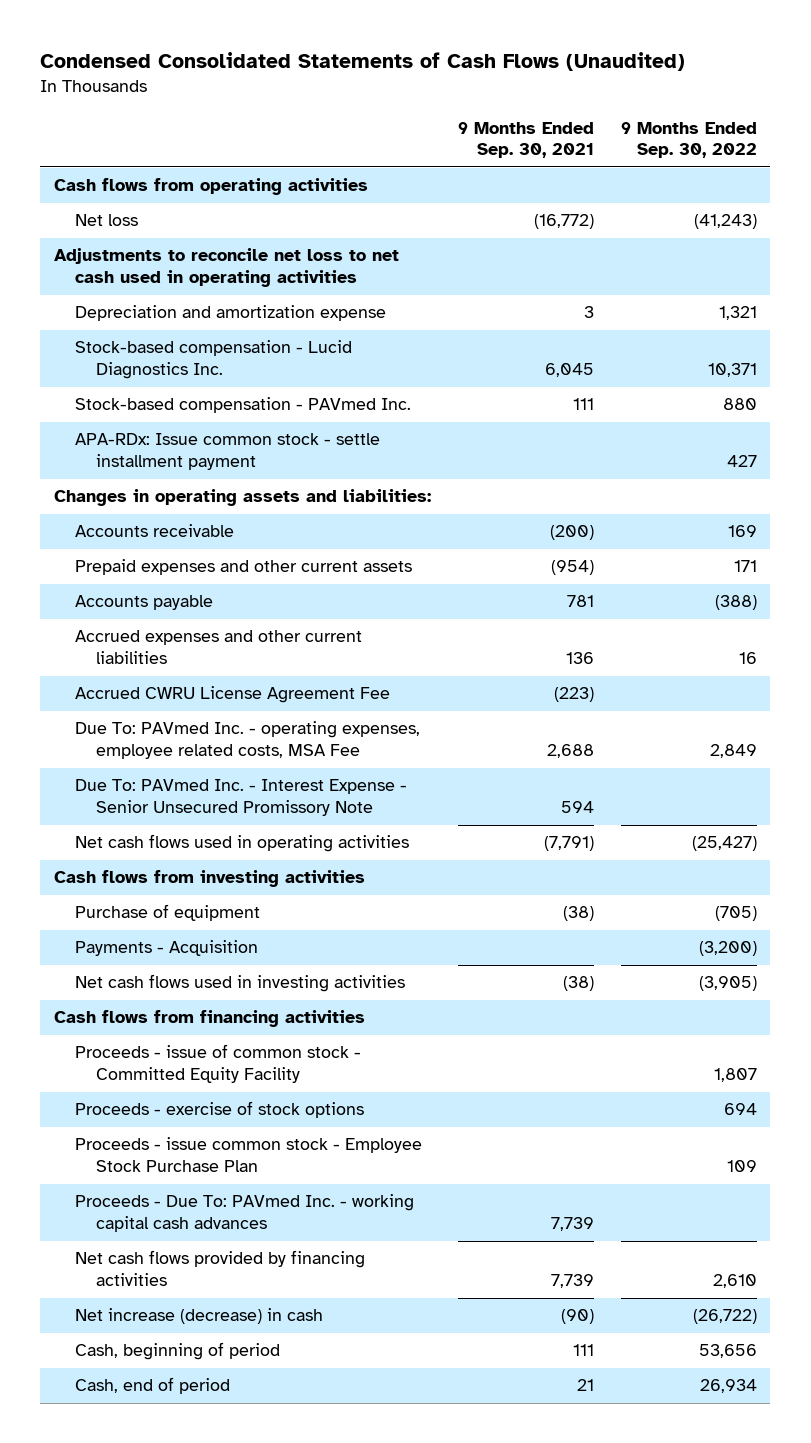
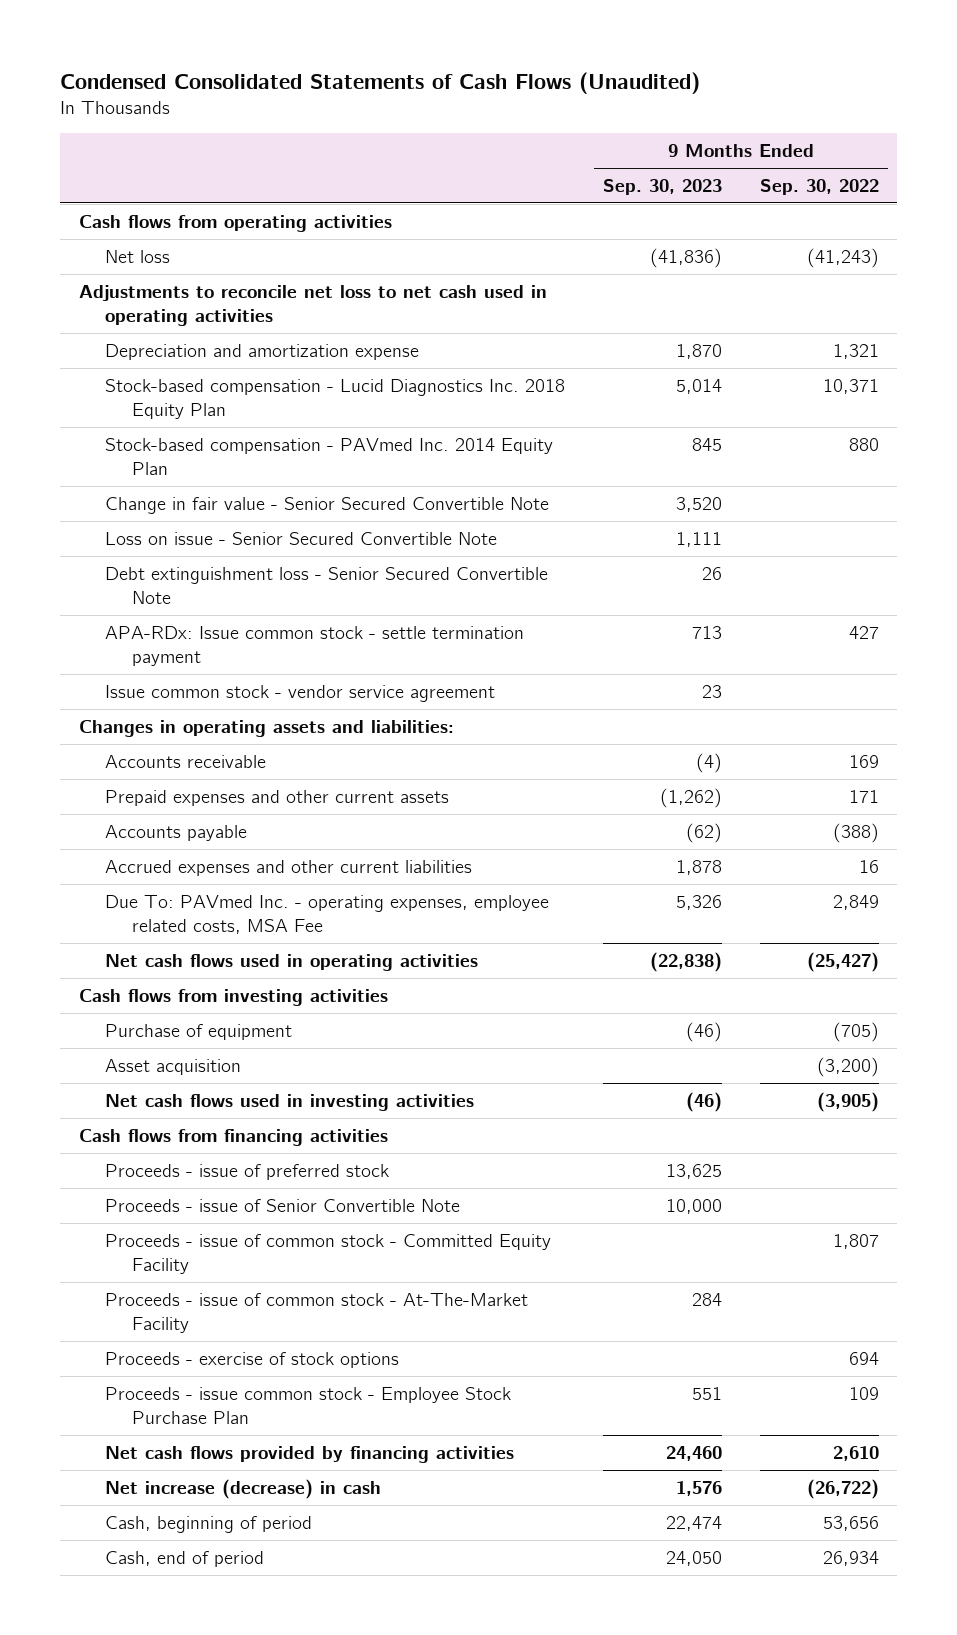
[457,121,594,159] 9 Months Ended Sep. 30, 2021 -> none
none -> [602,178,722,195] Sep. 30, 2023
[74,340,352,380] Stock-based compensation - Lucid Diagnostics Inc. -> [105,378,566,420] Stock-based compensation - Lucid Diagnostics Inc. 2018 Equity Plan
[74,397,411,414] Stock-based compensation - PAVmed Inc. -> [105,437,554,476] Stock-based compensation - PAVmed Inc. 2014 Equity Plan
none -> [105,496,550,514] Change in fair value - Senior Secured Convertible Note
none -> [105,531,498,545] Loss on issue - Senior Secured Convertible Note
none -> [105,566,549,605] Debt extinguishment loss - Senior Secured Convertible Note
[74,433,380,471] APA-RDx: Issue common stock - settle installment payment -> [105,625,525,667] APA-RDx: Issue common stock - settle termination payment
none -> [105,684,496,702] Issue common stock - vendor service agreement
[74,686,390,704] Accrued CWRU License Agreement Fee -> none
[74,779,407,817] Due To: PAVmed Inc. - Interest Expense - Senior Unsecured Promissory Note -> none
[74,940,258,957] Payments - Acquisition -> none
none -> [105,1058,242,1075] Asset acquisition
none -> [105,1163,390,1180] Proceeds - issue of preferred stock
none -> [105,1198,461,1212] Proceeds - issue of Senior Convertible Note
none -> [105,1292,529,1334] Proceeds - issue of common stock - At-The-Market Facility
[74,1194,414,1233] Proceeds - Due To: PAVmed Inc. - working capital cash advances -> none

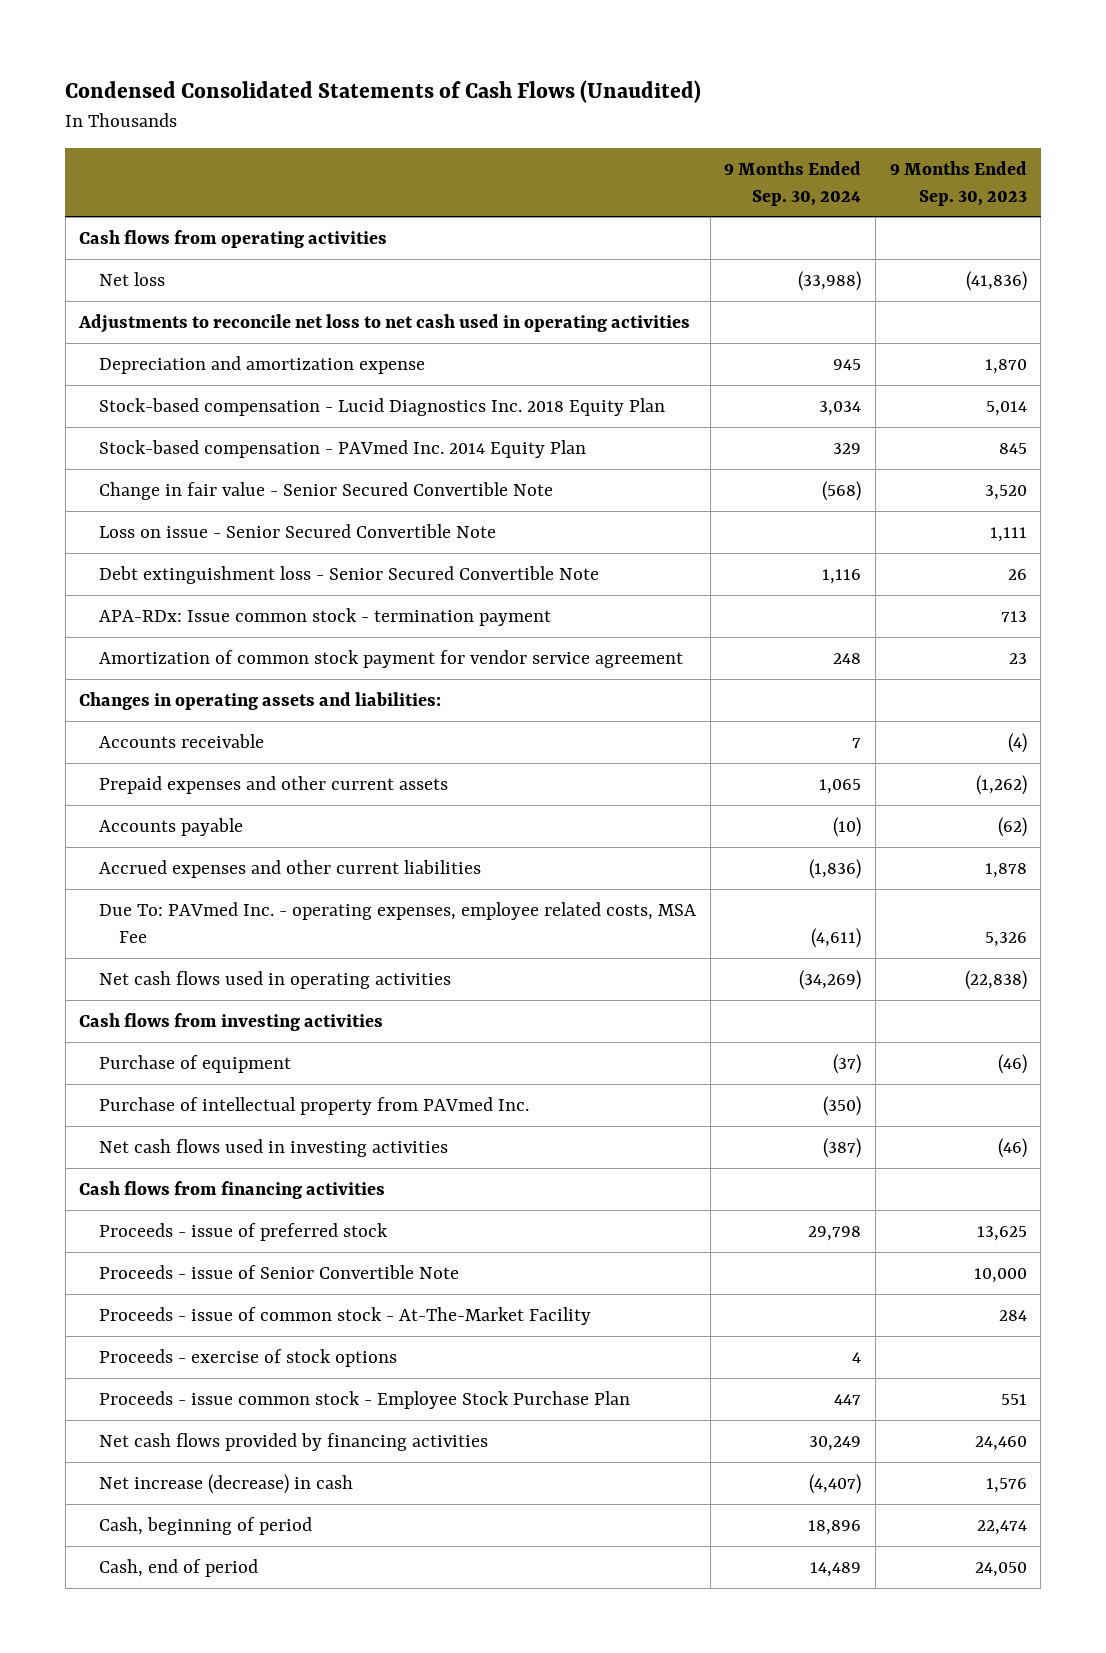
[759,178,879,195] Sep. 30, 2022 -> none
none -> [724,160,862,206] 9 Months Ended Sep. 30, 2024
[105,625,525,667] APA-RDx: Issue common stock - settle termination payment -> [98,607,551,626] APA-RDx: Issue common stock - termination payment
[105,684,496,702] Issue common stock - vendor service agreement -> [98,649,683,668] Amortization of common stock payment for vendor service agreement
[105,1058,242,1075] Asset acquisition -> none
none -> [98,1096,529,1115] Purchase of intellectual property from PAVmed Inc.
[105,1233,552,1275] Proceeds - issue of common stock - Committed Equity Facility -> none

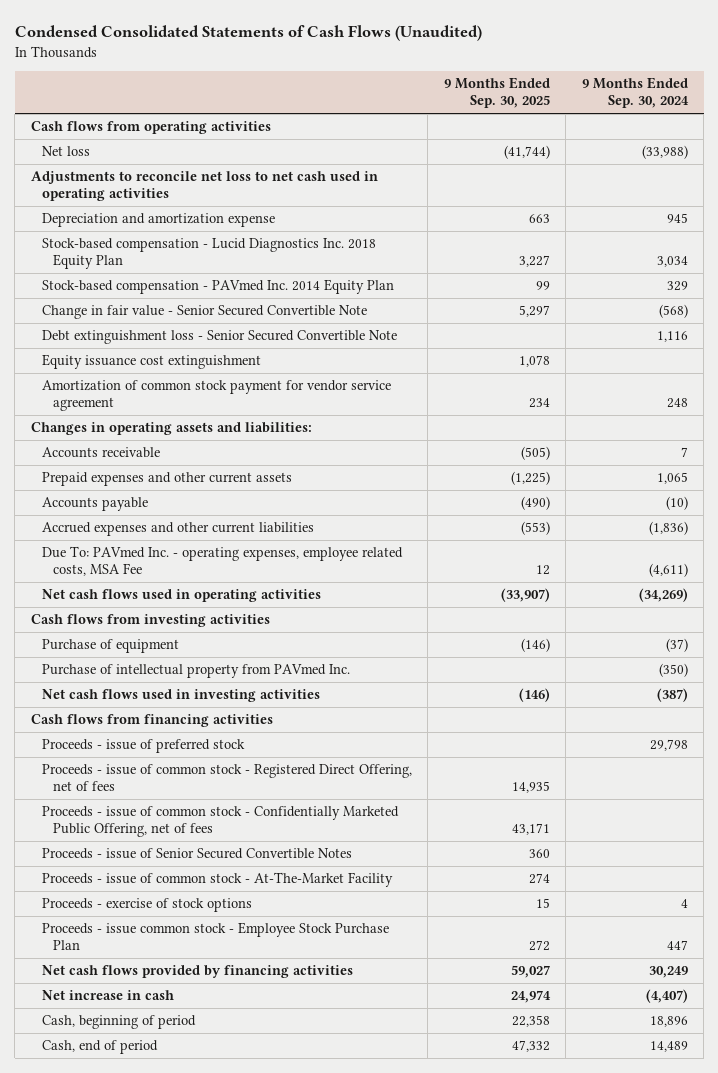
[889,160,1027,206] 9 Months Ended Sep. 30, 2023 -> none
none -> [443,77,550,109] 9 Months Ended Sep. 30, 2025
[98,523,496,538] Loss on issue - Senior Secured Convertible Note -> none
[98,607,551,626] APA-RDx: Issue common stock - termination payment -> none
none -> [42,354,262,370] Equity issuance cost extinguishment
none -> [42,764,413,792] Proceeds - issue of common stock - Registered Direct Offering, net of fees
none -> [42,806,400,838] Proceeds - issue of common stock - Confidentially Marketed Public Offering, net of fees
[98,1264,459,1279] Proceeds - issue of Senior Convertible Note -> [42,848,353,860] Proceeds - issue of Senior Secured Convertible Notes
[98,1473,353,1494] Net increase (decrease) in cash -> [42,990,175,1001] Net increase in cash

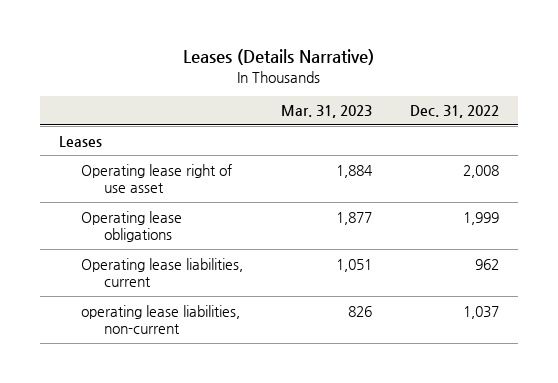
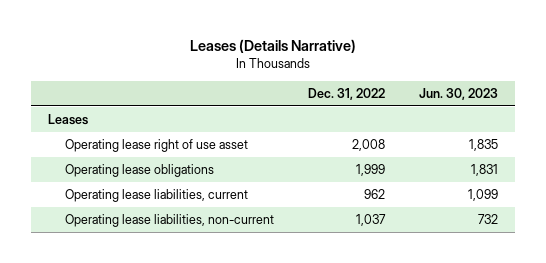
[281,105,373,119] Mar. 31, 2023 -> none
none -> [418,87,498,100] Jun. 30, 2023
[81,304,241,335] operating lease liabilities, non-current -> [64,214,274,228] Operating lease liabilities, non-current

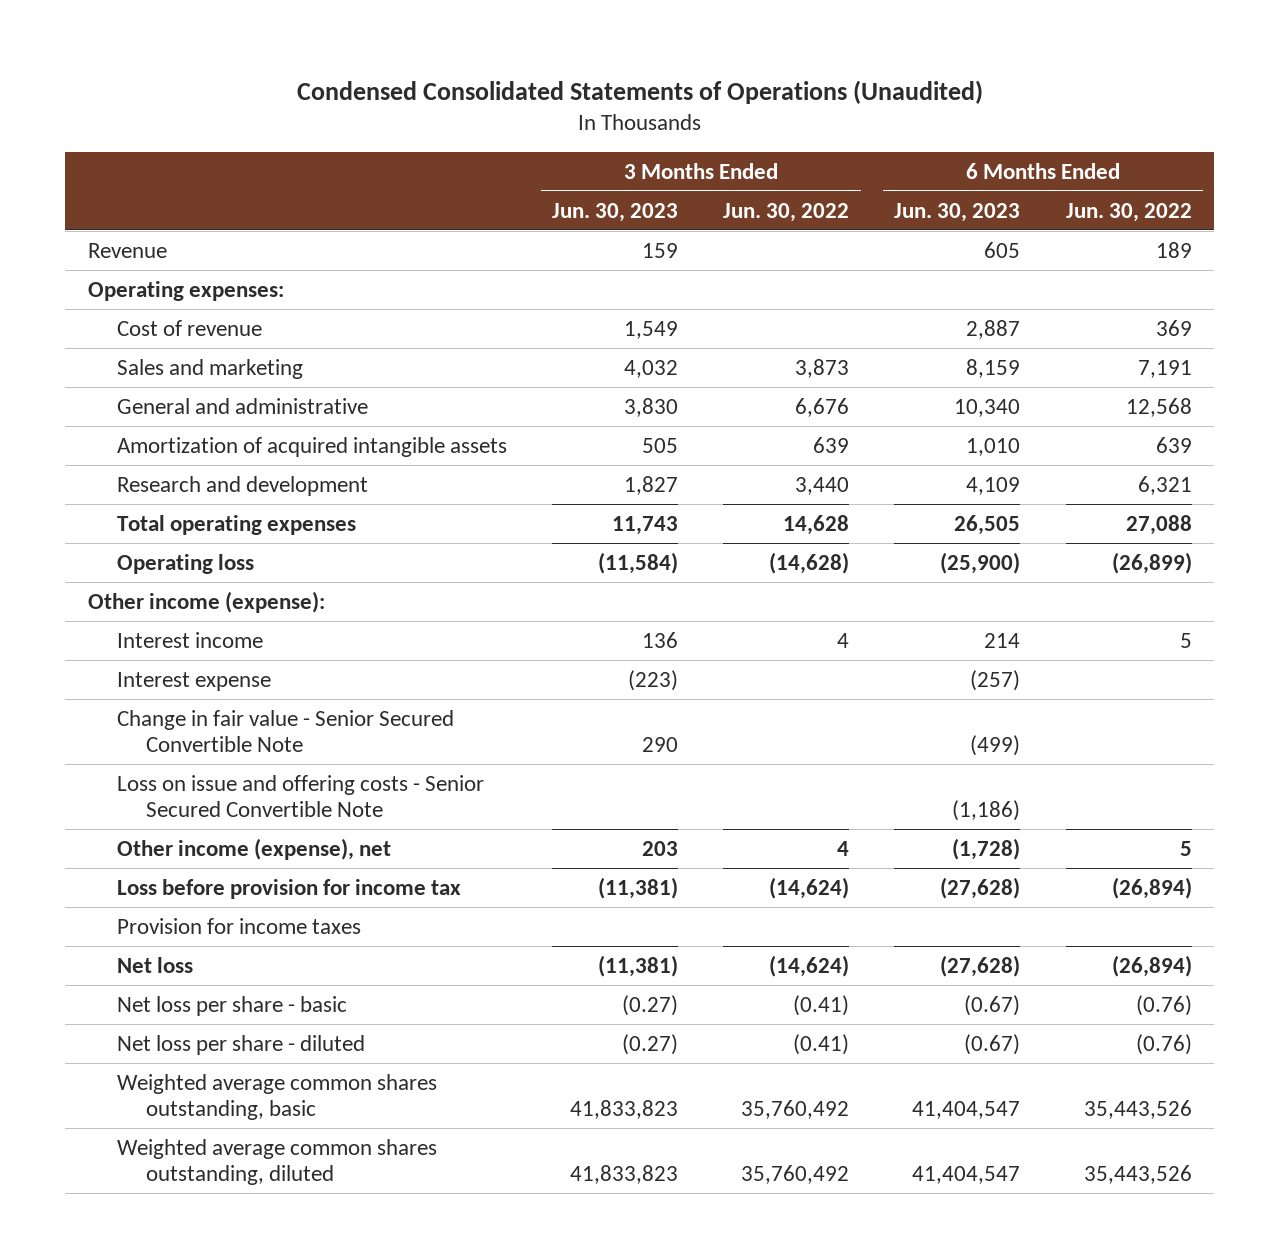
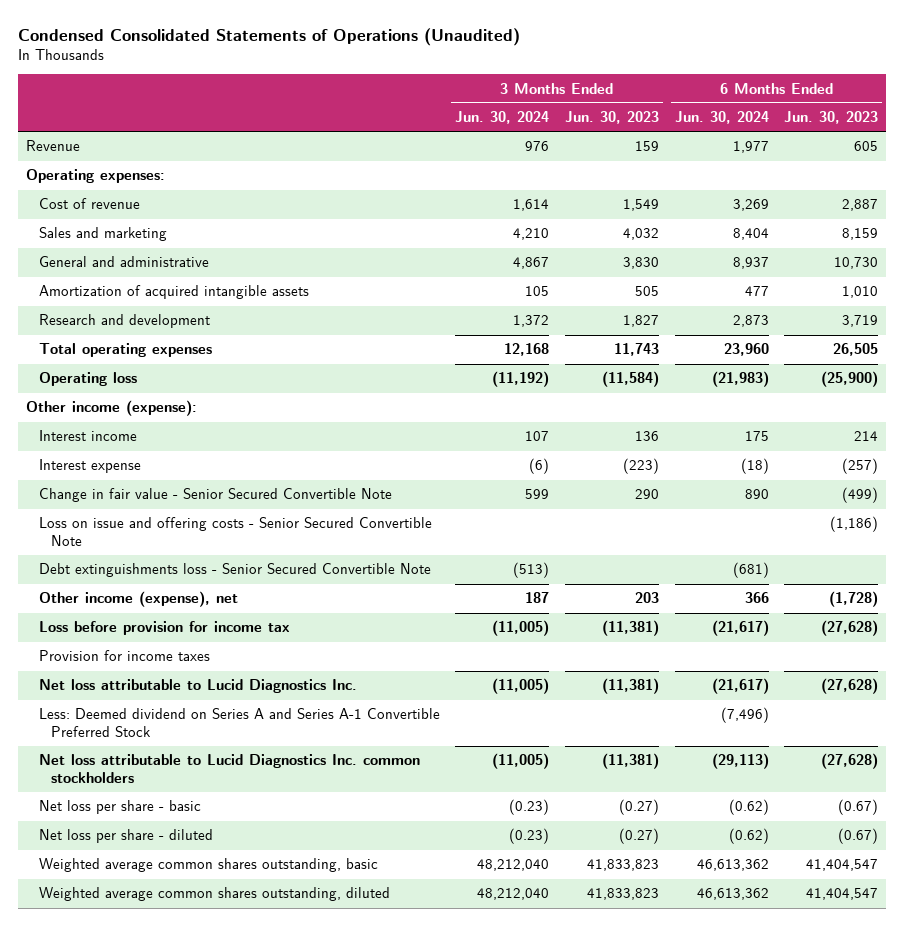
[723,202,850,222] Jun. 30, 2022 -> none
[1065,202,1192,222] Jun. 30, 2022 -> none
none -> [455,111,550,125] Jun. 30, 2024
none -> [674,111,769,125] Jun. 30, 2024
[954,398,1021,417] 10,340 -> [834,257,879,270] 10,730
[966,476,1021,495] 4,109 -> [842,315,879,328] 3,719
none -> [38,563,431,578] Debt extinguishments loss - Senior Secured Convertible Note
[116,956,193,973] Net loss -> [38,679,357,694] Net loss attributable to Lucid Diagnostics Inc.
none -> [38,708,440,737] Less: Deemed dividend on Series A and Series A-1 Convertible Preferred Stock
none -> [38,754,420,783] Net loss attributable to Lucid Diagnostics Inc. common stockholders

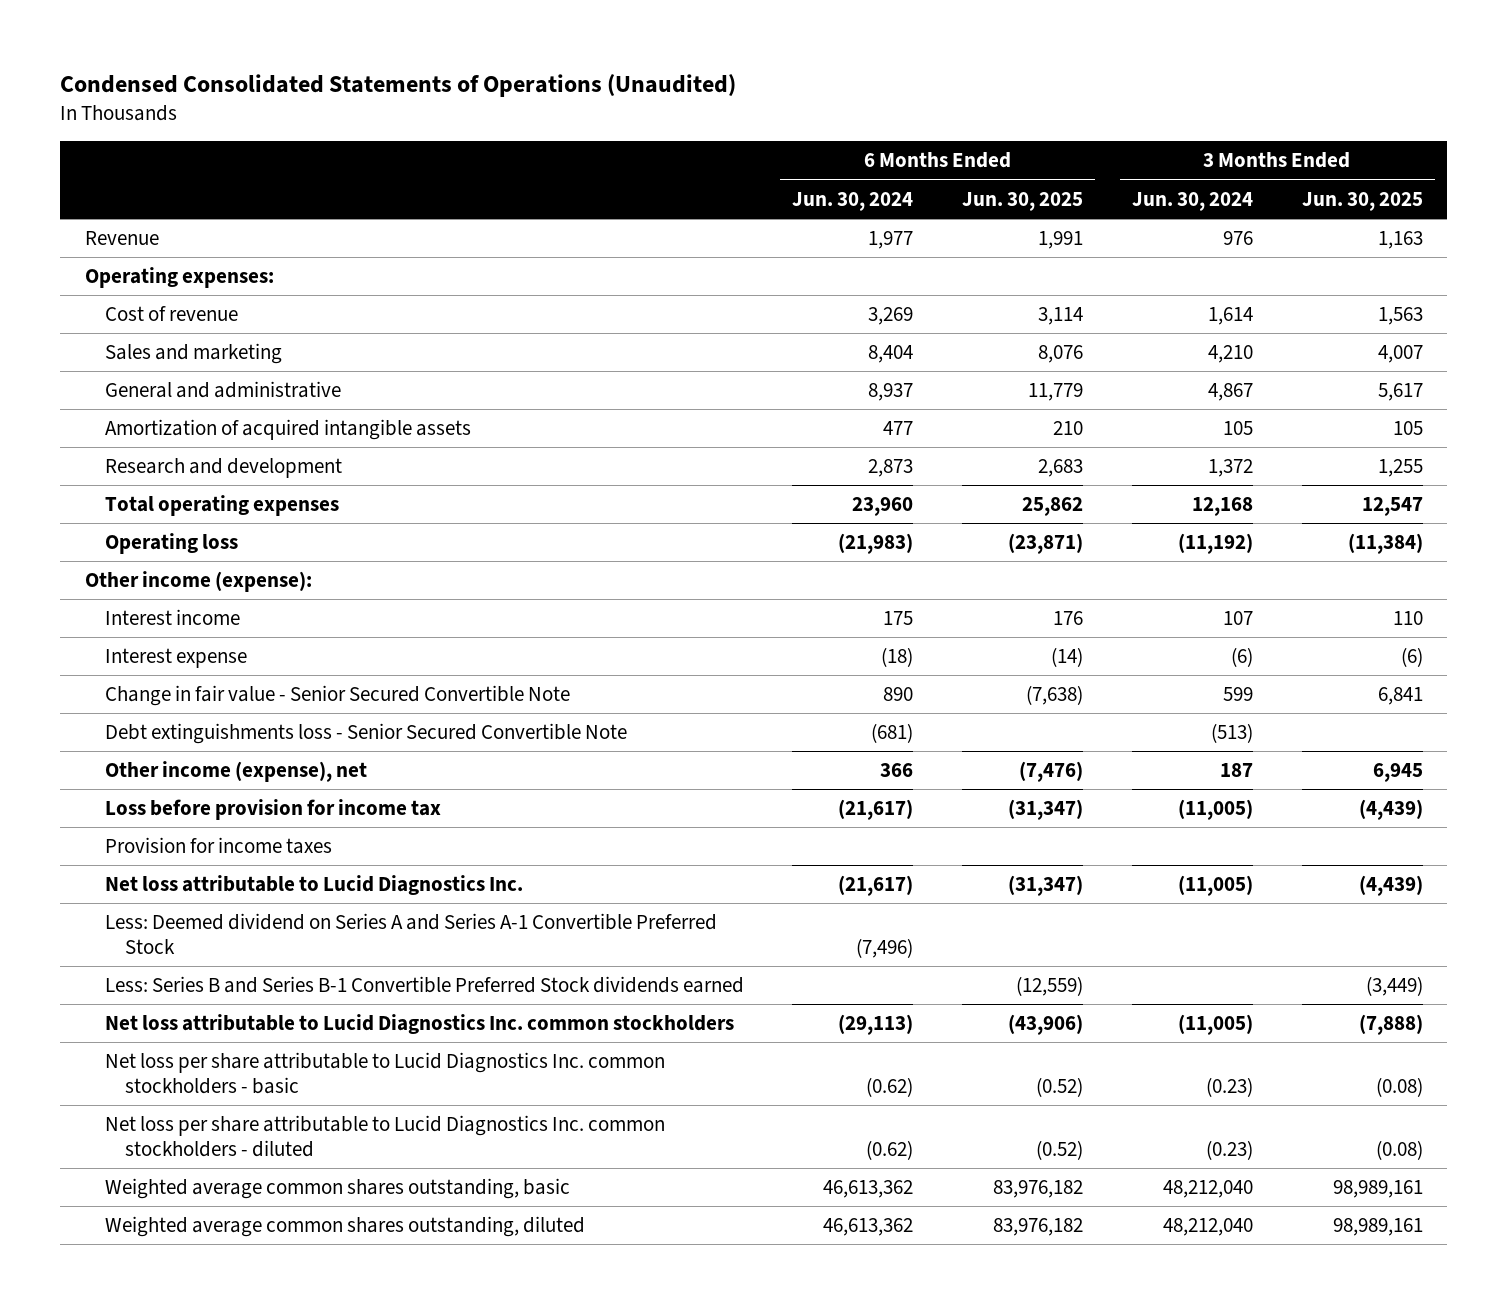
[565,111,660,125] Jun. 30, 2023 -> none
[784,111,879,125] Jun. 30, 2023 -> none
none -> [962,191,1084,211] Jun. 30, 2025
none -> [1301,191,1423,211] Jun. 30, 2025
[38,517,432,546] Loss on issue and offering costs - Senior Secured Convertible Note -> none
none -> [104,976,744,994] Less: Series B and Series B-1 Convertible Preferred Stock dividends earned
[38,800,201,815] Net loss per share - basic -> [104,1052,665,1094] Net loss per share attributable to Lucid Diagnostics Inc. common stockholders - basic
[38,829,213,844] Net loss per share - diluted -> [104,1115,665,1157] Net loss per share attributable to Lucid Diagnostics Inc. common stockholders - diluted

